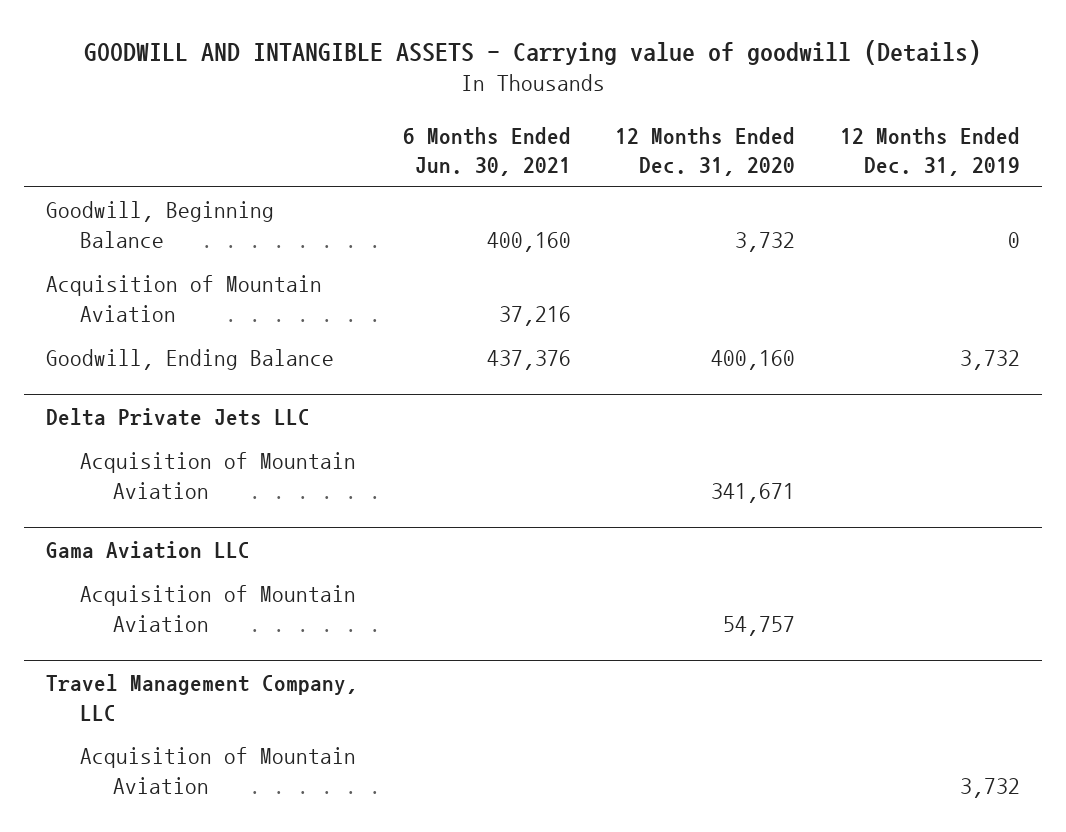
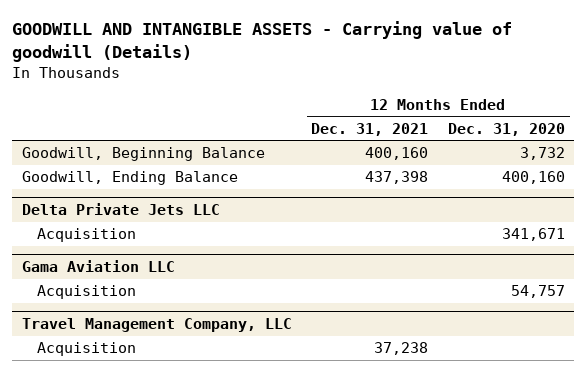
[402,126,571,177] 6 Months Ended Jun. 30, 2021 -> none
[839,126,1020,177] 12 Months Ended Dec. 31, 2019 -> none
none -> [311,122,429,136] Dec. 31, 2021
[46,275,323,322] Acquisition of Mountain Aviation -> none
[79,452,356,499] Acquisition of Mountain Aviation -> [37,228,137,243] Acquisition
[79,585,356,632] Acquisition of Mountain Aviation -> [37,285,137,300] Acquisition
[79,747,356,794] Acquisition of Mountain Aviation -> [37,342,137,357] Acquisition

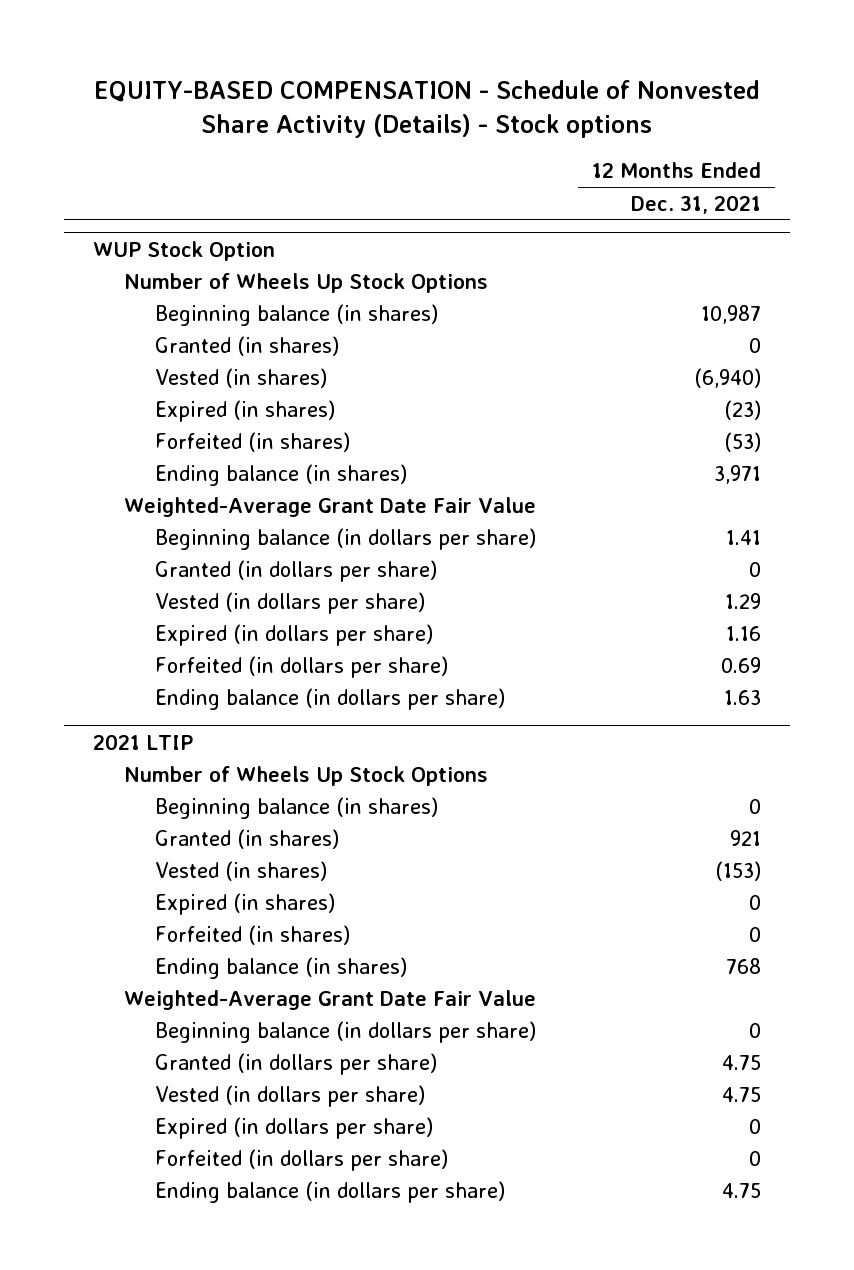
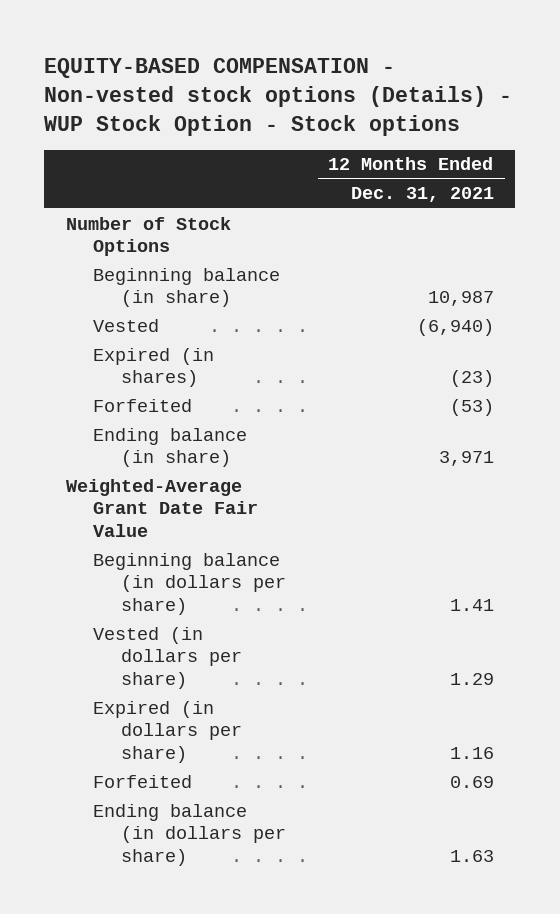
[94,79,761,138] EQUITY-BASED COMPENSATION - Schedule of Nonvested Share Activity (Details) - Stock options -> [44,58,513,137] EQUITY-BASED COMPENSATION - Non-vested stock options (Details) - WUP Stock Option - Stock options
[92,240,275,261] WUP Stock Option -> none
[154,335,339,356] Granted (in shares) -> none
[123,272,488,293] Number of Wheels Up Stock Options -> [65,216,231,257] Number of Stock Options
[154,303,438,326] Beginning balance (in shares) -> [93,267,281,308] Beginning balance (in share)
[154,367,327,388] Vested (in shares) -> [93,318,160,332] Vested
[154,431,350,452] Forfeited (in shares) -> [93,398,193,412] Forfeited
[154,463,407,486] Ending balance (in shares) -> [93,427,248,468] Ending balance (in share)
[154,559,437,582] Granted (in dollars per share) -> none
[154,655,448,678] Forfeited (in dollars per share) -> [93,774,193,788] Forfeited
[92,733,193,750] 2021 LTIP -> none
[123,765,488,786] Number of Wheels Up Stock Options -> none
[154,796,438,819] Beginning balance (in shares) -> none
[154,828,339,849] Granted (in shares) -> none
[154,860,327,881] Vested (in shares) -> none
[154,892,335,915] Expired (in shares) -> none
[154,924,350,945] Forfeited (in shares) -> none
[154,956,407,979] Ending balance (in shares) -> none
[123,989,536,1010] Weighted-Average Grant Date Fair Value -> none
[154,1020,536,1043] Beginning balance (in dollars per share) -> none
[154,1052,437,1075] Granted (in dollars per share) -> none
[154,1084,425,1107] Vested (in dollars per share) -> none
[154,1116,433,1139] Expired (in dollars per share) -> none
[154,1148,448,1171] Forfeited (in dollars per share) -> none
[154,1180,505,1203] Ending balance (in dollars per share) -> none

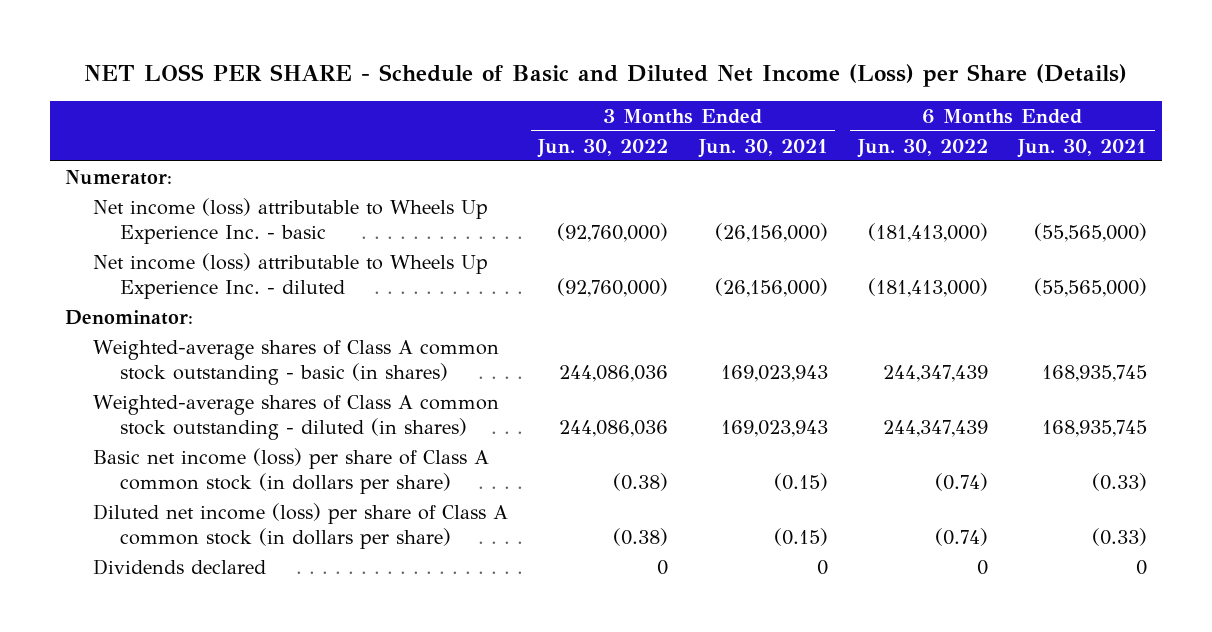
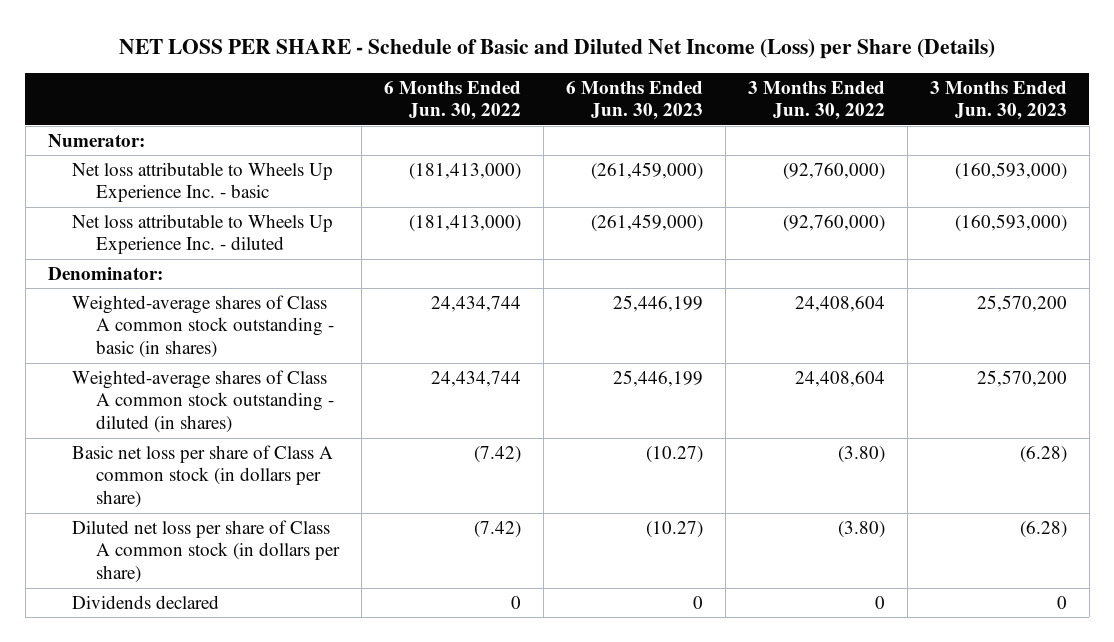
[697,138,828,158] Jun. 30, 2021 -> none
[1017,138,1148,158] Jun. 30, 2021 -> none
none -> [565,80,703,121] 6 Months Ended Jun. 30, 2023
none -> [929,80,1067,121] 3 Months Ended Jun. 30, 2023
[92,197,488,244] Net income (loss) attributable to Wheels Up Experience Inc. - basic -> [71,161,333,203] Net loss attributable to Wheels Up Experience Inc. - basic
[92,252,488,299] Net income (loss) attributable to Wheels Up Experience Inc. - diluted -> [71,213,333,255] Net loss attributable to Wheels Up Experience Inc. - diluted
[559,364,669,382] 244,086,036 -> [794,295,885,312] 24,408,604
[882,364,988,382] 244,347,439 -> [430,295,521,312] 24,434,744
[559,419,669,437] 244,086,036 -> [794,370,885,387] 24,408,604
[882,419,988,437] 244,347,439 -> [430,370,521,387] 24,434,744
[92,447,489,494] Basic net income (loss) per share of Class A common stock (in dollars per share) -> [71,444,333,509] Basic net loss per share of Class A common stock (in dollars per share)
[613,472,669,491] (0.38) -> [837,445,885,463] (3.80)
[934,472,988,491] (0.74) -> [473,445,521,463] (7.42)
[92,502,508,549] Diluted net income (loss) per share of Class A common stock (in dollars per share) -> [71,519,340,584] Diluted net loss per share of Class A common stock (in dollars per share)
[613,527,669,546] (0.38) -> [837,520,885,538] (3.80)
[934,527,988,546] (0.74) -> [473,520,521,538] (7.42)

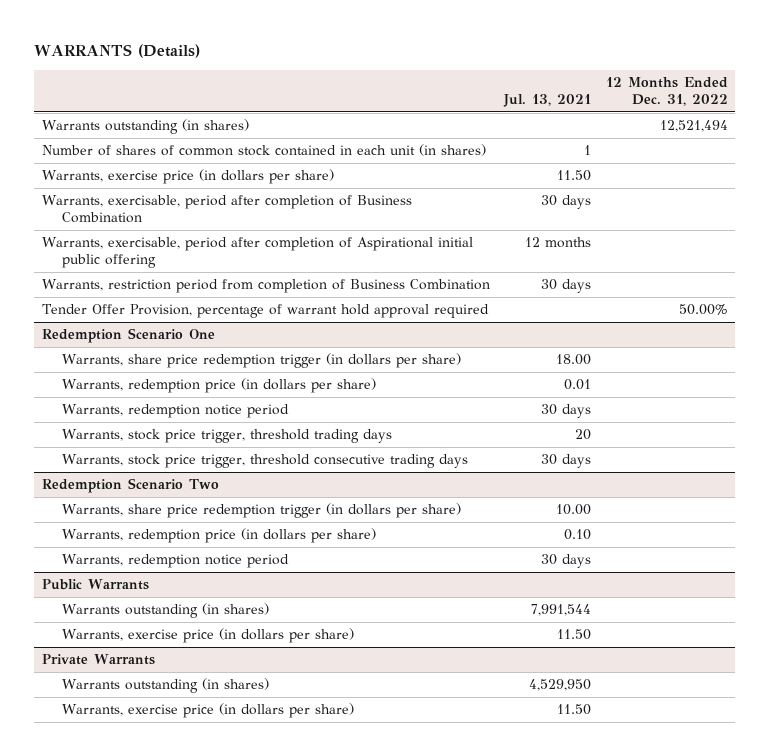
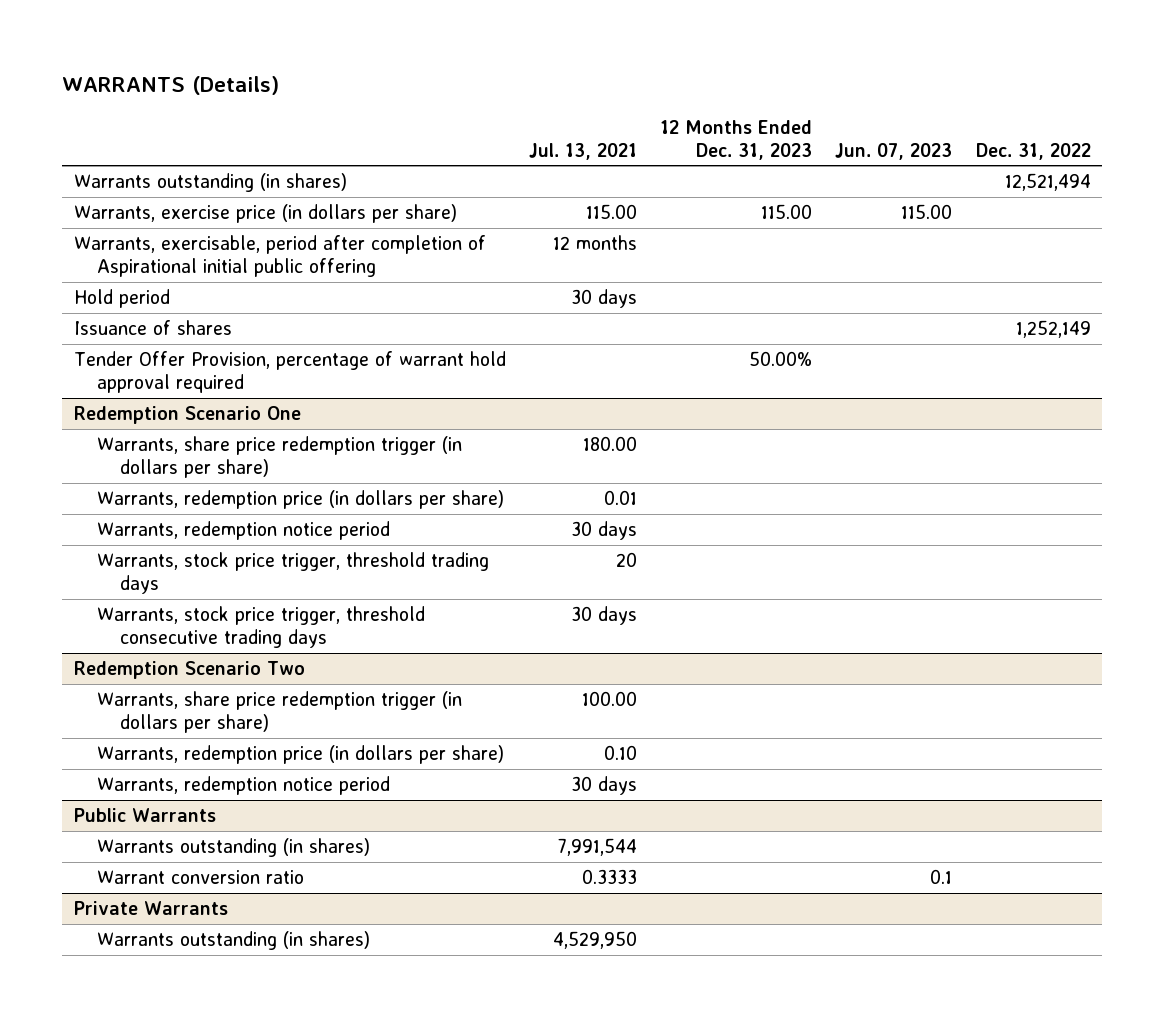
[605,77,728,107] 12 Months Ended Dec. 31, 2022 -> none
none -> [660,119,813,160] 12 Months Ended Dec. 31, 2023
none -> [835,142,953,160] Jun. 07, 2023
none -> [975,142,1091,160] Dec. 31, 2022
[41,144,486,157] Number of shares of common stock contained in each unit (in shares) -> none
[41,195,412,224] Warrants, exercisable, period after completion of Business Combination -> none
[557,170,592,182] 11.50 -> [586,203,638,219] 115.00
[41,279,490,294] Warrants, restriction period from completion of Business Combination -> [73,288,170,308] Hold period
none -> [73,319,232,335] Issuance of shares
[556,354,592,366] 18.00 -> [583,435,638,451] 180.00
[556,504,592,516] 10.00 -> [582,690,638,706] 100.00
[61,628,354,644] Warrants, exercise price (in dollars per share) -> none
none -> [96,869,304,884] Warrant conversion ratio
[61,703,354,719] Warrants, exercise price (in dollars per share) -> none

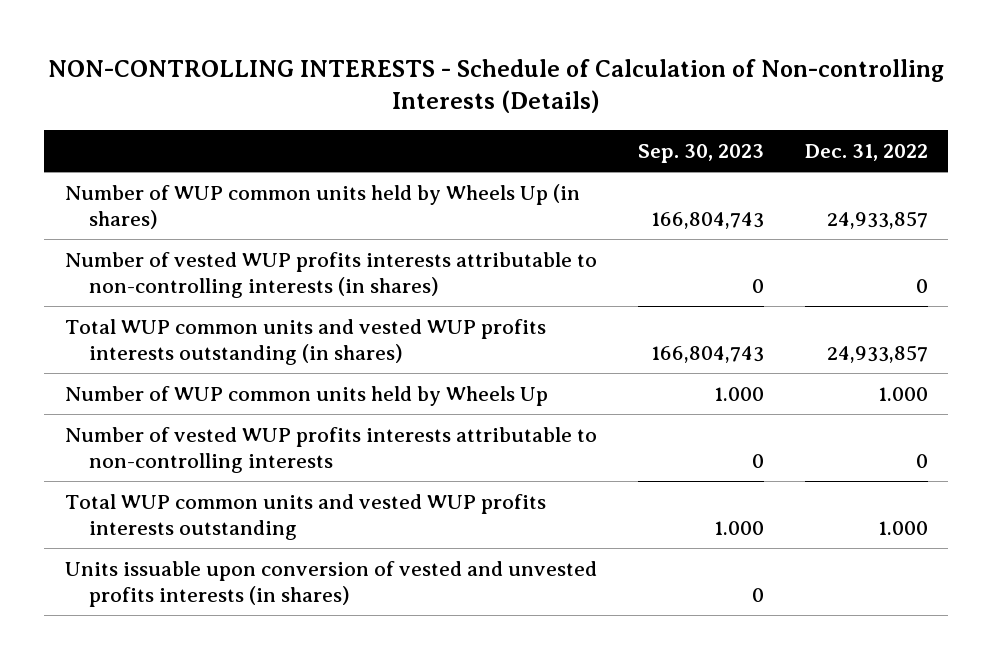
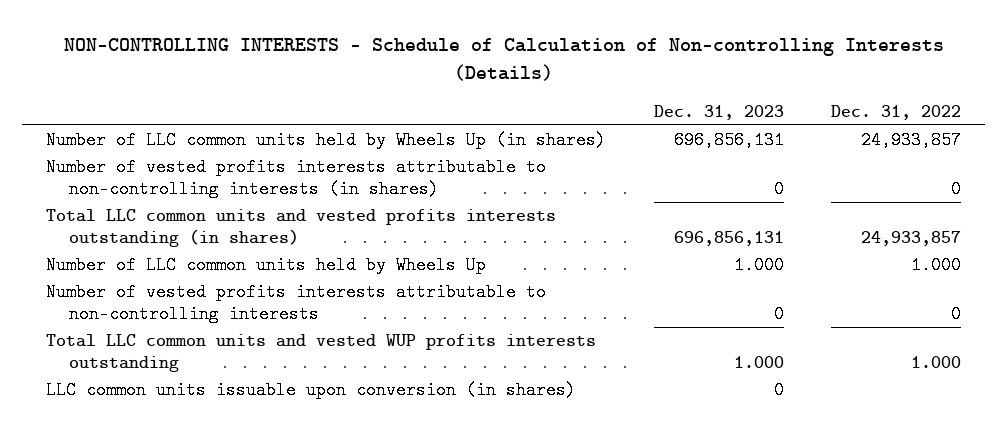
[637,143,764,163] Sep. 30, 2023 -> none
none -> [653,104,784,120] Dec. 31, 2023
[64,560,597,607] Units issuable upon conversion of vested and unvested profits interests (in shares) -> none
[64,183,580,229] Number of WUP common units held by Wheels Up (in shares) -> [46,131,607,150] Number of LLC common units held by Wheels Up (in shares)
[64,251,597,298] Number of vested WUP profits interests attributable to non-controlling interests (in shares) -> [46,158,547,199] Number of vested profits interests attributable to non-controlling interests (in shares)
[64,318,546,365] Total WUP common units and vested WUP profits interests outstanding (in shares) -> [46,209,557,248] Total LLC common units and vested profits interests outstanding (in shares)
[64,385,548,406] Number of WUP common units held by Wheels Up -> [46,256,487,275] Number of LLC common units held by Wheels Up
[64,426,597,473] Number of vested WUP profits interests attributable to non-controlling interests -> [46,283,547,324] Number of vested profits interests attributable to non-controlling interests
[64,493,546,540] Total WUP common units and vested WUP profits interests outstanding -> [46,334,597,373] Total LLC common units and vested WUP profits interests outstanding
none -> [46,381,577,400] LLC common units issuable upon conversion (in shares)

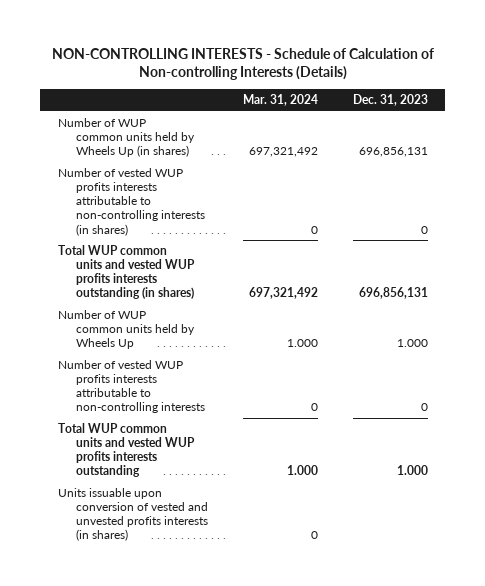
[831,104,962,120] Dec. 31, 2022 -> none
none -> [242,93,318,106] Mar. 31, 2024
[46,381,577,400] LLC common units issuable upon conversion (in shares) -> none
[46,131,607,150] Number of LLC common units held by Wheels Up (in shares) -> [57,118,196,158] Number of WUP common units held by Wheels Up (in shares)
[46,158,547,199] Number of vested profits interests attributable to non-controlling interests (in shares) -> [57,168,206,236] Number of vested WUP profits interests attributable to non-controlling interests (in shares)
[46,209,557,248] Total LLC common units and vested profits interests outstanding (in shares) -> [57,245,196,300] Total WUP common units and vested WUP profits interests outstanding (in shares)
[46,256,487,275] Number of LLC common units held by Wheels Up -> [57,310,196,350] Number of WUP common units held by Wheels Up
[46,283,547,324] Number of vested profits interests attributable to non-controlling interests -> [57,360,206,414] Number of vested WUP profits interests attributable to non-controlling interests
[46,334,597,373] Total LLC common units and vested WUP profits interests outstanding -> [57,423,196,478] Total WUP common units and vested WUP profits interests outstanding
none -> [57,488,209,542] Units issuable upon conversion of vested and unvested profits interests (in shares)

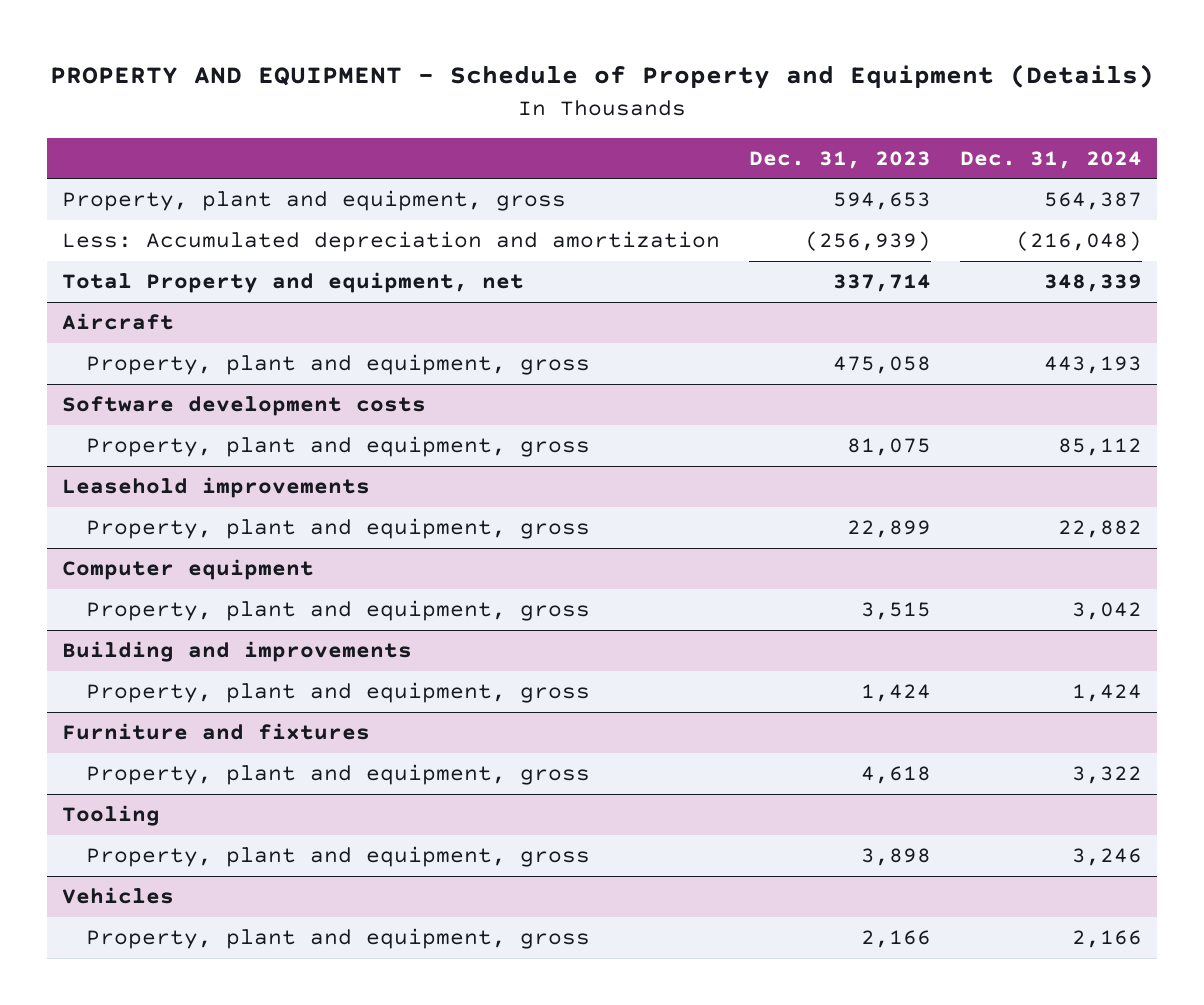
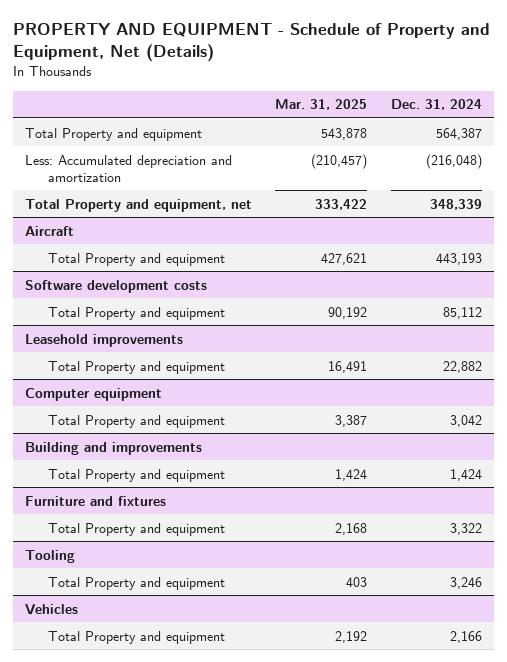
[50,64,1155,90] PROPERTY AND EQUIPMENT - Schedule of Property and Equipment (Details) -> [12,23,490,63] PROPERTY AND EQUIPMENT - Schedule of Property and Equipment, Net (Details)
[749,150,932,169] Dec. 31, 2023 -> none
none -> [275,99,368,111] Mar. 31, 2025
[61,190,566,212] Property, plant and equipment, gross -> [24,127,202,141] Total Property and equipment
[85,354,590,376] Property, plant and equipment, gross -> [47,252,225,266] Total Property and equipment
[85,436,590,458] Property, plant and equipment, gross -> [47,306,225,320] Total Property and equipment
[85,518,590,540] Property, plant and equipment, gross -> [47,360,225,374] Total Property and equipment
[85,600,590,622] Property, plant and equipment, gross -> [47,414,225,428] Total Property and equipment
[85,682,590,704] Property, plant and equipment, gross -> [47,468,225,482] Total Property and equipment
[85,764,590,786] Property, plant and equipment, gross -> [47,522,225,536] Total Property and equipment
[85,846,590,868] Property, plant and equipment, gross -> [47,576,225,590] Total Property and equipment
[85,928,590,950] Property, plant and equipment, gross -> [47,630,225,644] Total Property and equipment

